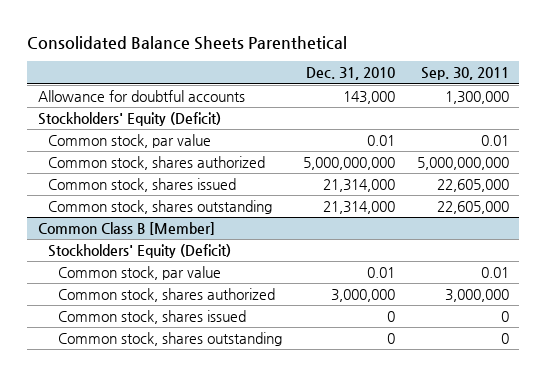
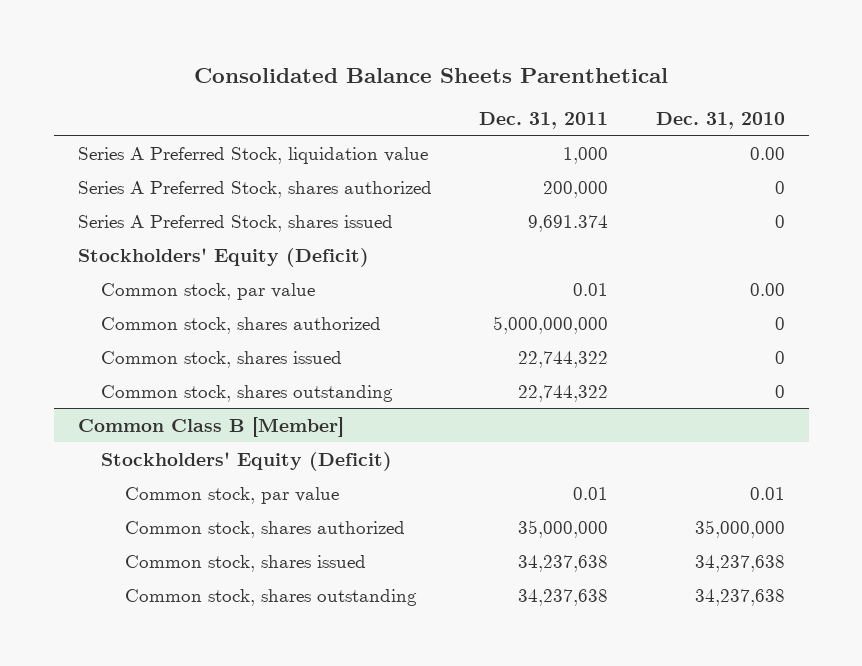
[420,67,509,81] Sep. 30, 2011 -> none
none -> [479,111,609,129] Dec. 31, 2011
[37,89,245,102] Allowance for doubtful accounts -> none
none -> [77,146,428,164] Series A Preferred Stock, liquidation value
none -> [77,180,432,198] Series A Preferred Stock, shares authorized
none -> [77,214,393,232] Series A Preferred Stock, shares issued
[367,134,396,146] 0.01 -> [749,282,785,296] 0.00
[303,156,396,170] 5,000,000,000 -> [774,316,785,330] 0
[323,178,396,192] 21,314,000 -> [774,350,785,364] 0
[323,200,396,214] 21,314,000 -> [774,384,785,398] 0
[331,288,396,302] 3,000,000 -> [694,519,785,538] 35,000,000
[387,310,396,322] 0 -> [694,554,785,572] 34,237,638
[387,332,396,344] 0 -> [694,588,785,606] 34,237,638

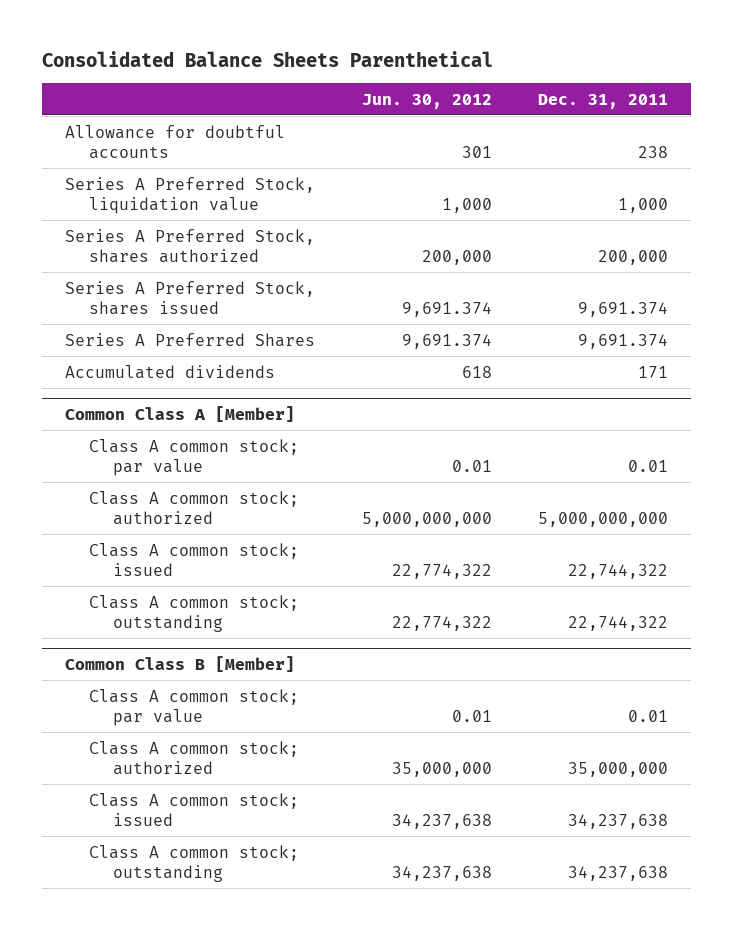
[655,111,785,129] Dec. 31, 2010 -> none
none -> [361,93,492,109] Jun. 30, 2012
none -> [65,124,286,159] Allowance for doubtful accounts
[77,247,369,267] Stockholders' Equity (Deficit) -> none
none -> [65,332,316,347] Series A Preferred Shares
none -> [65,364,276,379] Accumulated dividends
none -> [65,405,296,422] Common Class A [Member]
[101,282,316,300] Common stock, par value -> [88,438,299,476] Class A common stock; par value
[101,316,382,334] Common stock, shares authorized -> [88,490,299,525] Class A common stock; authorized
[101,350,343,368] Common stock, shares issued -> [88,542,299,576] Class A common stock; issued
[101,384,394,402] Common stock, shares outstanding -> [88,594,299,632] Class A common stock; outstanding
[101,451,393,471] Stockholders' Equity (Deficit) -> none
[124,486,339,504] Common stock, par value -> [88,688,299,726] Class A common stock; par value
[124,520,405,538] Common stock, shares authorized -> [88,740,299,775] Class A common stock; authorized
[124,554,366,572] Common stock, shares issued -> [88,792,299,826] Class A common stock; issued
[124,588,417,606] Common stock, shares outstanding -> [88,844,299,882] Class A common stock; outstanding

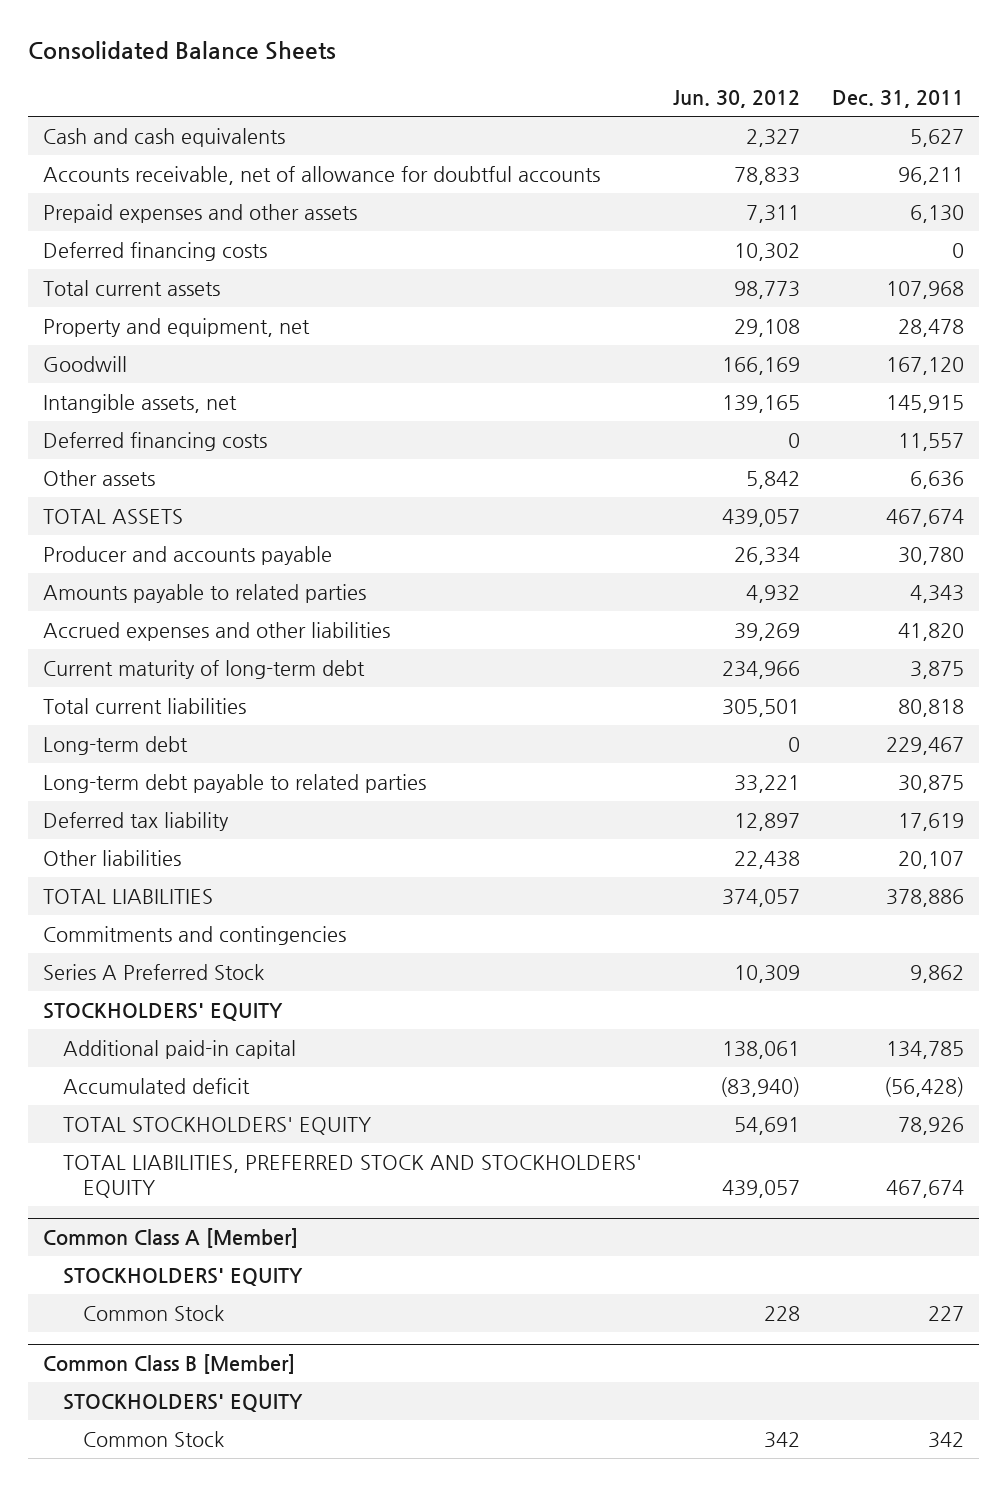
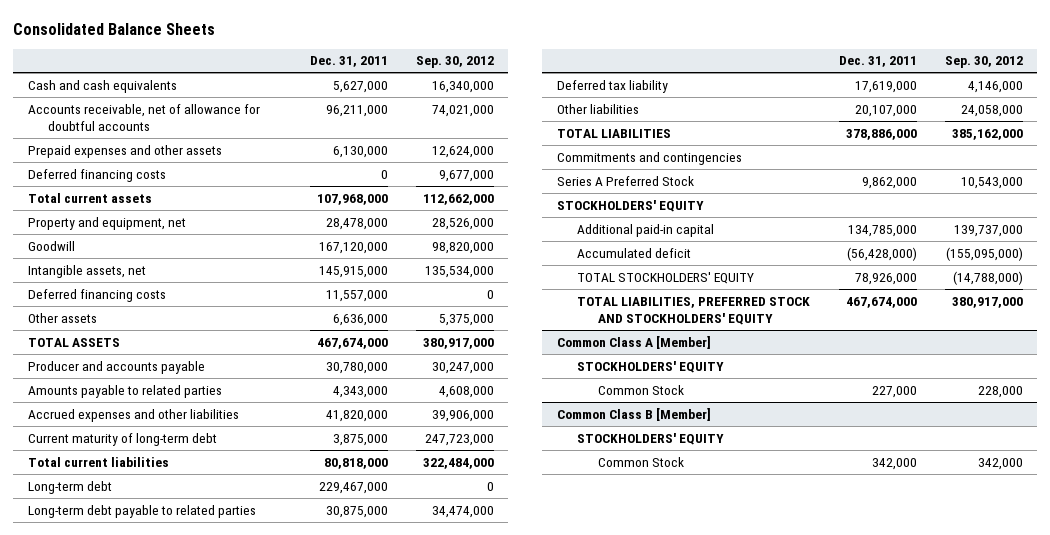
[673,90,801,109] Jun. 30, 2012 -> none
none -> [415,56,494,69] Sep. 30, 2012
[909,128,964,147] 5,627 -> [332,80,388,93] 5,627,000
[897,166,964,185] 96,211 -> [325,104,388,117] 96,211,000
[909,204,964,223] 6,130 -> [332,145,388,158] 6,130,000
[885,280,964,299] 107,968 -> [316,193,388,205] 107,968,000
[897,318,964,337] 28,478 -> [325,217,388,230] 28,478,000
[885,356,964,375] 167,120 -> [318,241,388,254] 167,120,000
[885,394,964,413] 145,915 -> [318,265,388,278] 145,915,000
[897,432,964,451] 11,557 -> [325,289,388,302] 11,557,000
[909,470,964,489] 6,636 -> [332,313,388,326] 6,636,000
[885,508,964,527] 467,674 -> [316,337,388,349] 467,674,000
[897,546,964,565] 30,780 -> [325,361,388,374] 30,780,000
[909,584,964,603] 4,343 -> [332,385,388,398] 4,343,000
[897,622,964,641] 41,820 -> [325,409,388,422] 41,820,000
[909,660,964,679] 3,875 -> [332,433,388,446] 3,875,000
[897,698,964,717] 80,818 -> [323,457,388,469] 80,818,000
[885,736,964,755] 229,467 -> [318,481,388,494] 229,467,000
[897,774,964,793] 30,875 -> [325,505,388,518] 30,875,000
[897,812,964,831] 17,619 -> [854,80,917,93] 17,619,000
[897,850,964,869] 20,107 -> [854,104,917,117] 20,107,000
[885,888,964,907] 378,886 -> [845,128,917,140] 378,886,000
[909,964,964,983] 9,862 -> [861,176,917,189] 9,862,000
[885,1040,964,1059] 134,785 -> [847,224,917,237] 134,785,000
[883,1076,964,1097] (56,428) -> [846,246,917,261] (56,428,000)
[897,1116,964,1135] 78,926 -> [854,272,917,285] 78,926,000
[885,1179,964,1198] 467,674 -> [845,296,917,308] 467,674,000
[927,1305,964,1321] 227 -> [871,385,917,398] 227,000
[927,1431,964,1448] 342 -> [871,457,917,470] 342,000

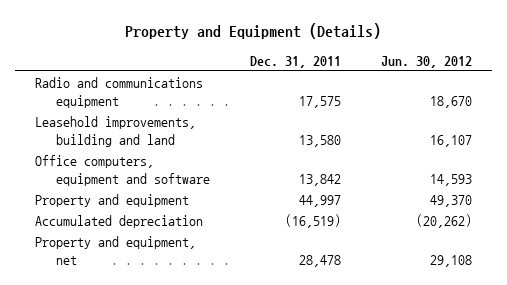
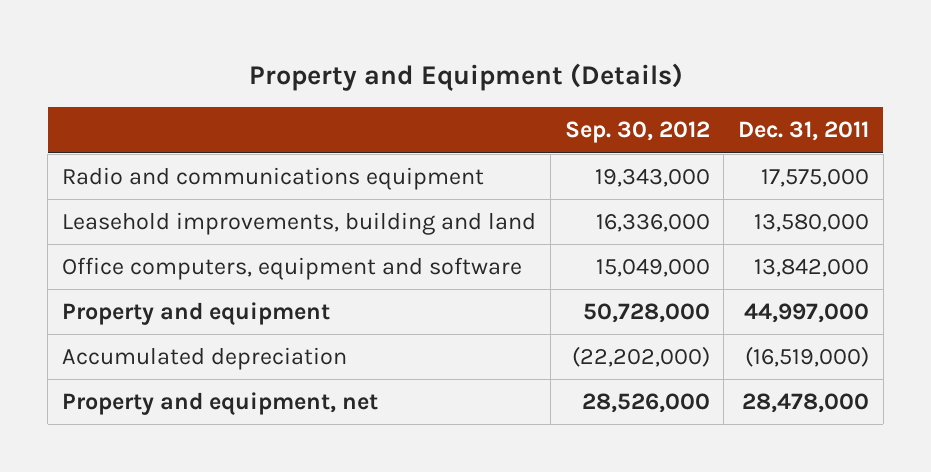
[381,55,473,68] Jun. 30, 2012 -> none
none -> [564,121,710,144] Sep. 30, 2012
[299,95,342,108] 17,575 -> [761,169,870,188] 17,575,000
[299,134,342,147] 13,580 -> [754,214,870,233] 13,580,000
[299,173,342,186] 13,842 -> [754,259,870,278] 13,842,000
[299,195,342,208] 44,997 -> [744,303,870,324] 44,997,000
[285,214,342,229] (16,519) -> [745,346,870,368] (16,519,000)
[299,254,342,267] 28,478 -> [742,393,870,414] 28,478,000

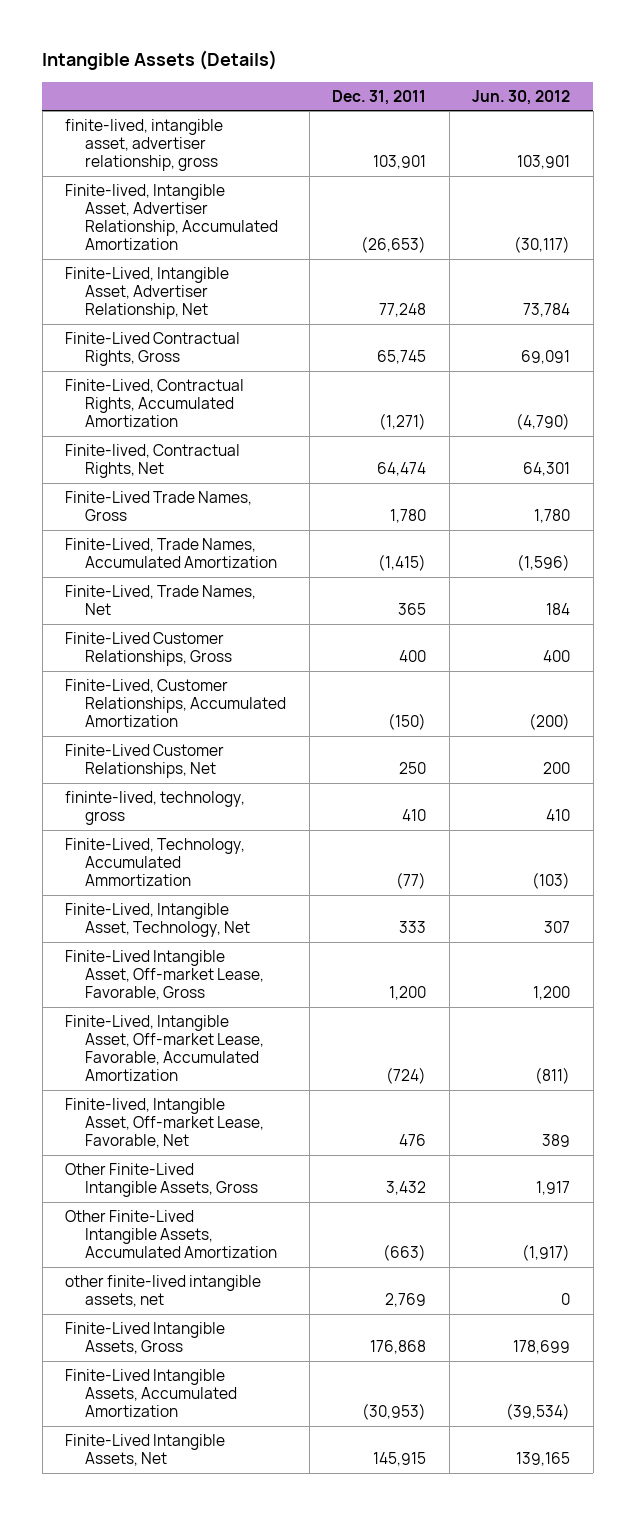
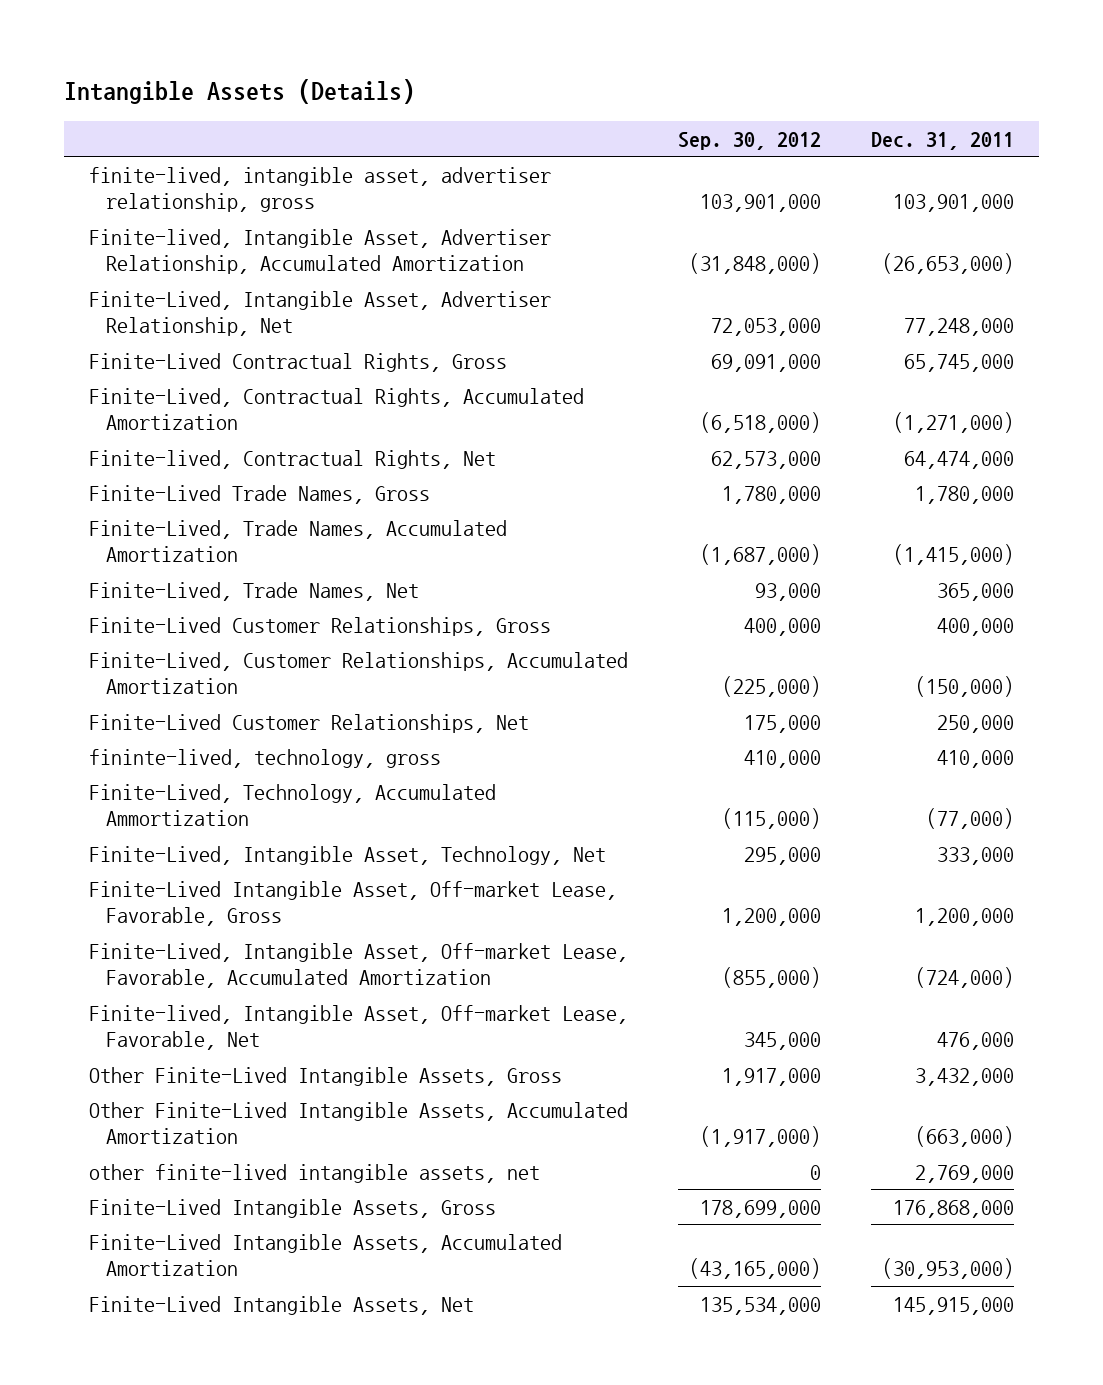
[472,89,571,105] Jun. 30, 2012 -> none
none -> [678,131,822,150] Sep. 30, 2012
[373,155,427,170] 103,901 -> [892,194,1014,213] 103,901,000
[361,236,427,254] (26,653) -> [881,253,1014,275] (26,653,000)
[379,303,427,318] 77,248 -> [903,318,1014,337] 77,248,000
[377,350,427,365] 65,745 -> [903,353,1014,372] 65,745,000
[379,413,427,431] (1,271) -> [892,412,1014,434] (1,271,000)
[377,462,427,477] 64,474 -> [903,450,1014,469] 64,474,000
[390,509,427,524] 1,780 -> [914,485,1014,504] 1,780,000
[378,554,427,572] (1,415) -> [892,544,1014,566] (1,415,000)
[398,603,427,616] 365 -> [936,582,1014,601] 365,000
[399,650,427,663] 400 -> [936,617,1014,636] 400,000
[388,713,427,731] (150) -> [914,676,1014,698] (150,000)
[399,762,427,775] 250 -> [936,714,1014,733] 250,000
[402,809,427,822] 410 -> [936,749,1014,768] 410,000
[396,872,427,890] (77) -> [925,808,1014,830] (77,000)
[399,921,427,934] 333 -> [936,846,1014,865] 333,000
[389,986,427,1001] 1,200 -> [914,908,1014,927] 1,200,000
[386,1067,427,1085] (724) -> [914,967,1014,989] (724,000)
[399,1134,427,1147] 476 -> [936,1032,1014,1051] 476,000
[386,1181,427,1196] 3,432 -> [914,1067,1014,1086] 3,432,000
[383,1244,427,1262] (663) -> [914,1126,1014,1148] (663,000)
[385,1293,427,1308] 2,769 -> [914,1164,1014,1183] 2,769,000
[370,1340,427,1355] 176,868 -> [892,1199,1014,1218] 176,868,000
[362,1403,427,1421] (30,953) -> [881,1258,1014,1280] (30,953,000)
[373,1452,427,1467] 145,915 -> [892,1296,1014,1315] 145,915,000

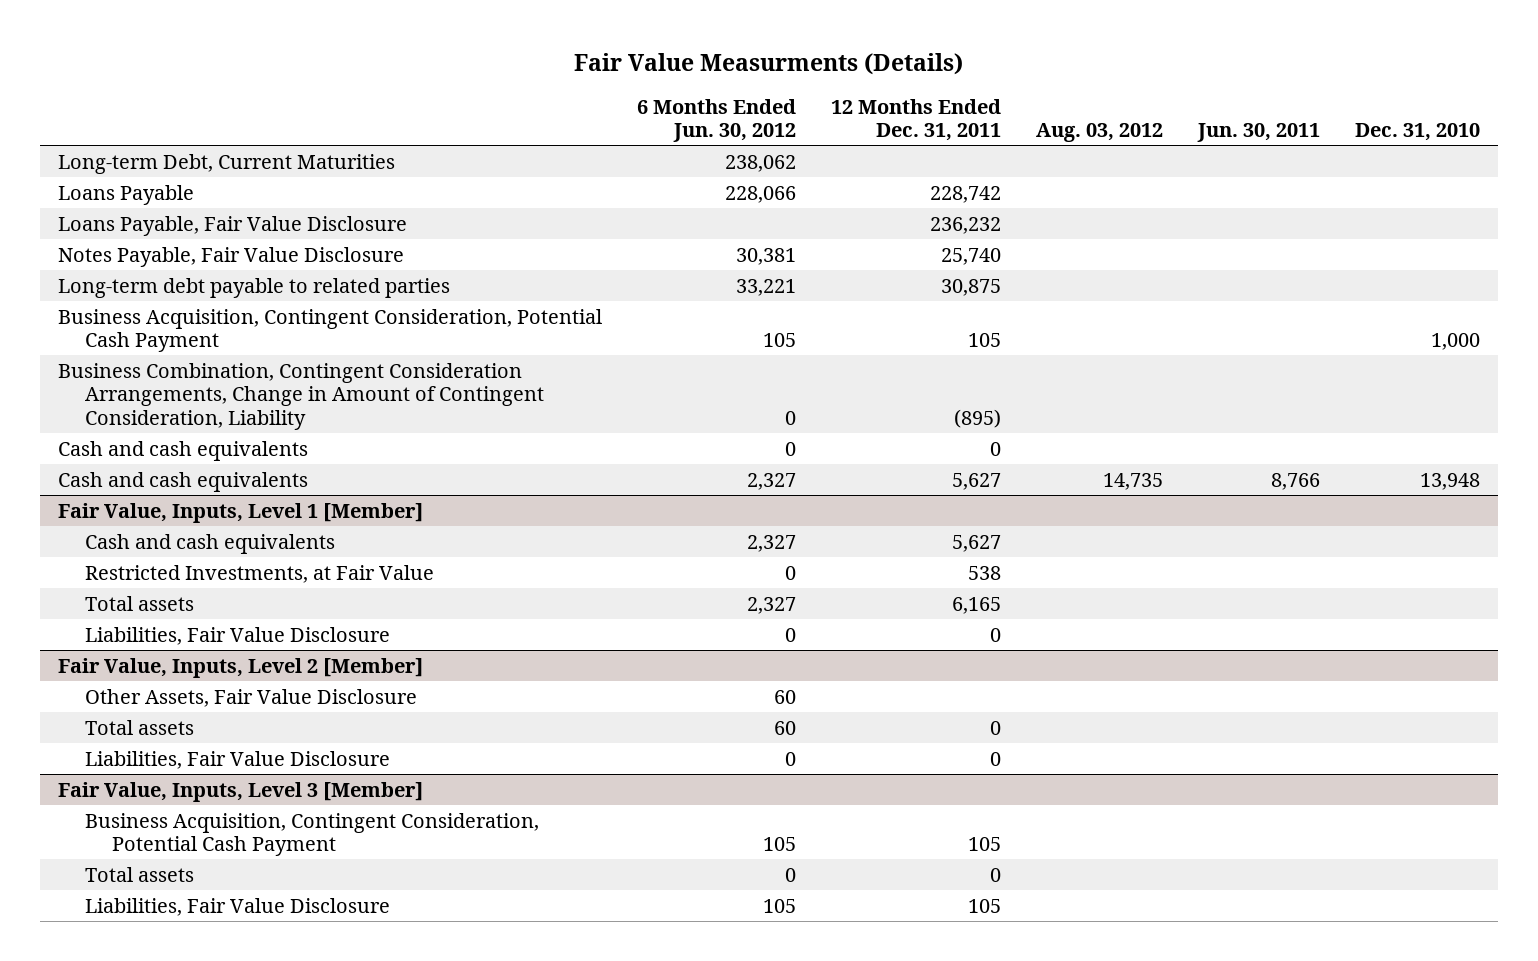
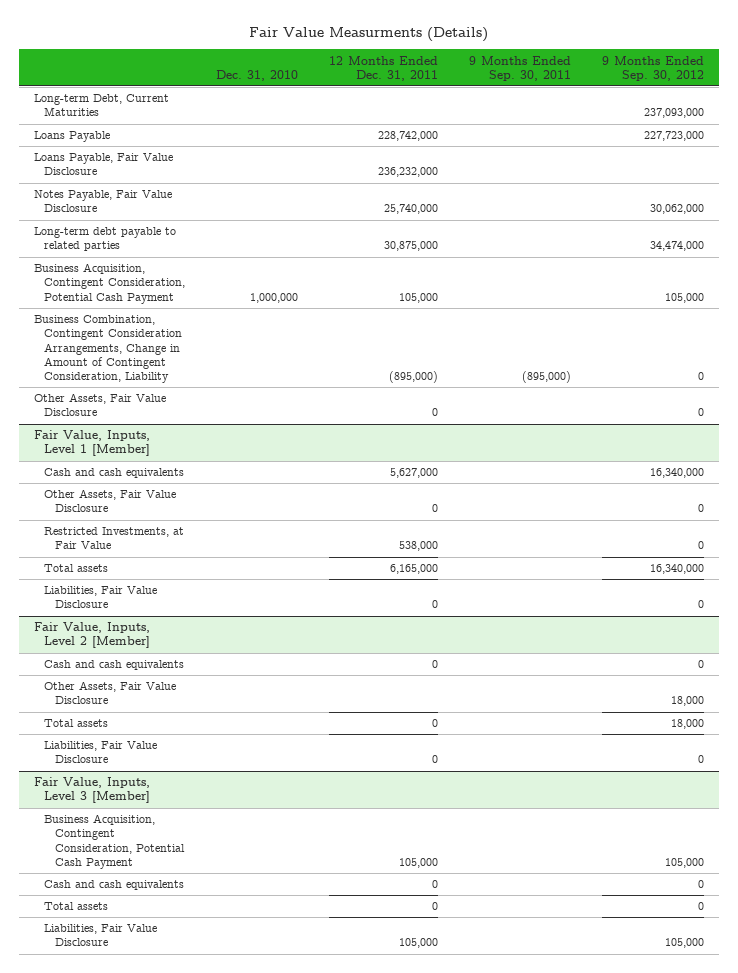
[636,98,796,143] 6 Months Ended Jun. 30, 2012 -> none
[1036,123,1164,143] Aug. 03, 2012 -> none
[1197,123,1321,143] Jun. 30, 2011 -> none
none -> [468,55,571,81] 9 Months Ended Sep. 30, 2011
none -> [601,55,704,81] 9 Months Ended Sep. 30, 2012
[57,440,308,461] Cash and cash equivalents -> none
[57,471,308,492] Cash and cash equivalents -> none
[930,185,1002,203] 228,742 -> [377,131,438,142] 228,742,000
[930,216,1002,234] 236,232 -> [377,167,438,178] 236,232,000
[941,247,1002,265] 25,740 -> [383,204,438,215] 25,740,000
[941,278,1002,296] 30,875 -> [383,241,438,252] 30,875,000
[968,333,1002,348] 105 -> [398,292,438,303] 105,000
[1431,333,1481,351] 1,000 -> [250,292,299,303] 1,000,000
[954,408,1002,428] (895) -> [388,370,438,383] (895,000)
none -> [34,393,167,417] Other Assets, Fair Value Disclosure
[952,534,1002,552] 5,627 -> [389,468,438,479] 5,627,000
none -> [44,489,177,513] Other Assets, Fair Value Disclosure
[968,565,1002,580] 538 -> [398,541,438,552] 538,000
[952,596,1002,614] 6,165 -> [389,564,438,575] 6,165,000
none -> [44,660,185,671] Cash and cash equivalents
[968,837,1002,852] 105 -> [398,857,438,868] 105,000
none -> [44,880,185,891] Cash and cash equivalents
[968,898,1002,913] 105 -> [398,938,438,949] 105,000

